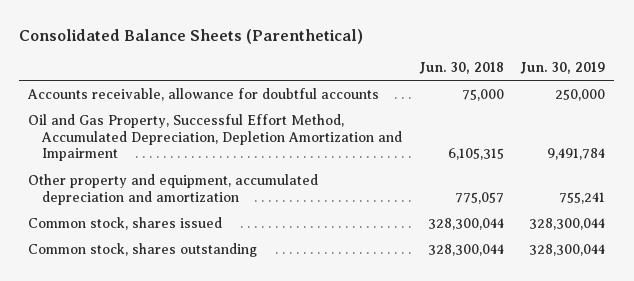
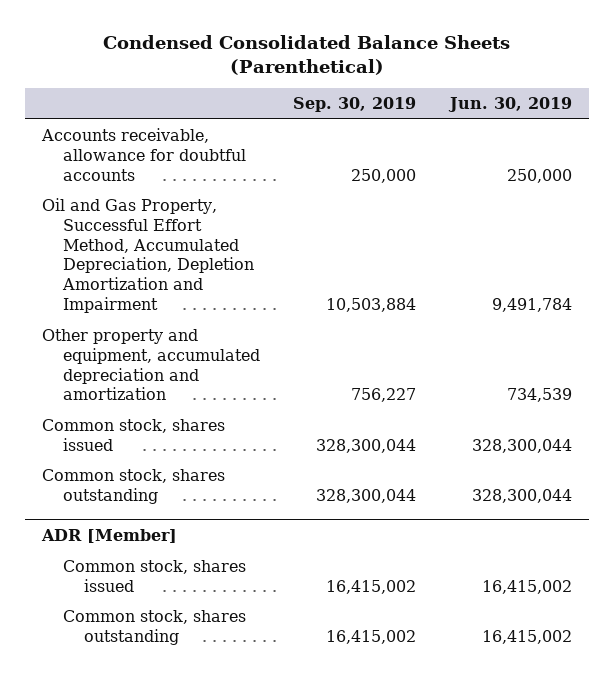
[19,28,364,44] Consolidated Balance Sheets (Parenthetical) -> [102,34,510,75] Condensed Consolidated Balance Sheets (Parenthetical)
[418,62,504,75] Jun. 30, 2018 -> none
none -> [293,97,417,113] Sep. 30, 2019
[559,191,606,204] 755,241 -> [506,388,572,403] 734,539
none -> [40,528,177,543] ADR [Member]
none -> [63,559,247,592] Common stock, shares issued
none -> [63,609,247,645] Common stock, shares outstanding

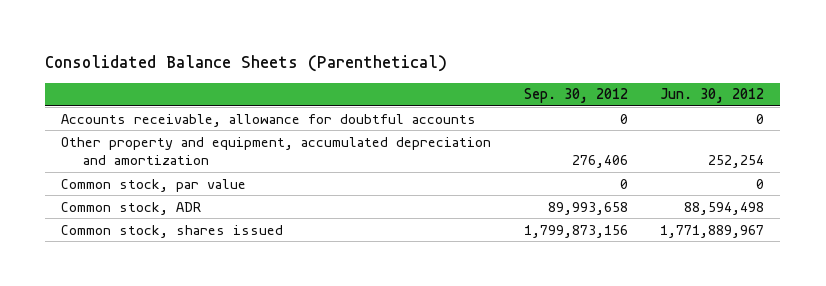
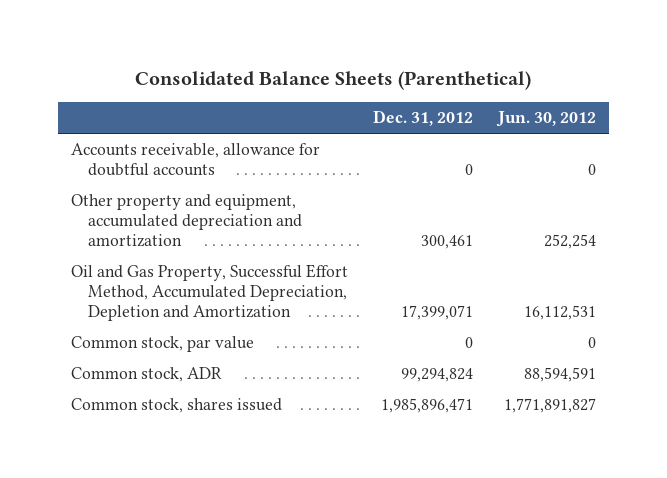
[523,88,628,104] Sep. 30, 2012 -> none
none -> [372,110,473,127] Dec. 31, 2012
none -> [70,264,348,322] Oil and Gas Property, Successful Effort Method, Accumulated Depreciation, Depletion and Amortization
[684,201,765,215] 88,594,498 -> [524,367,597,383] 88,594,591
[660,224,765,238] 1,771,889,967 -> [504,398,597,414] 1,771,891,827

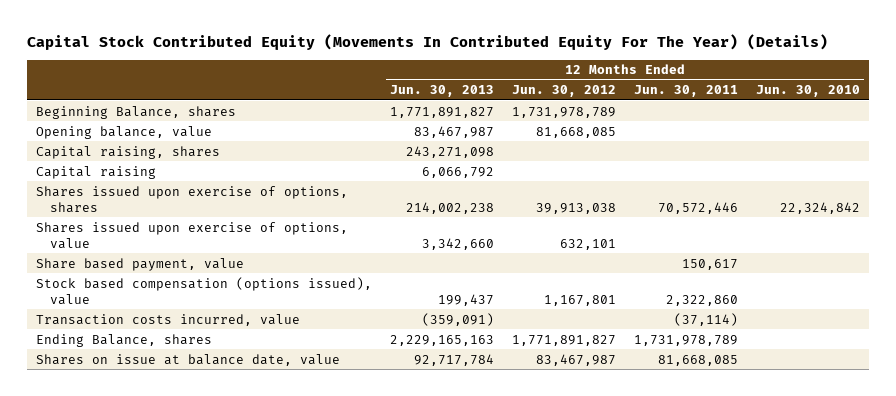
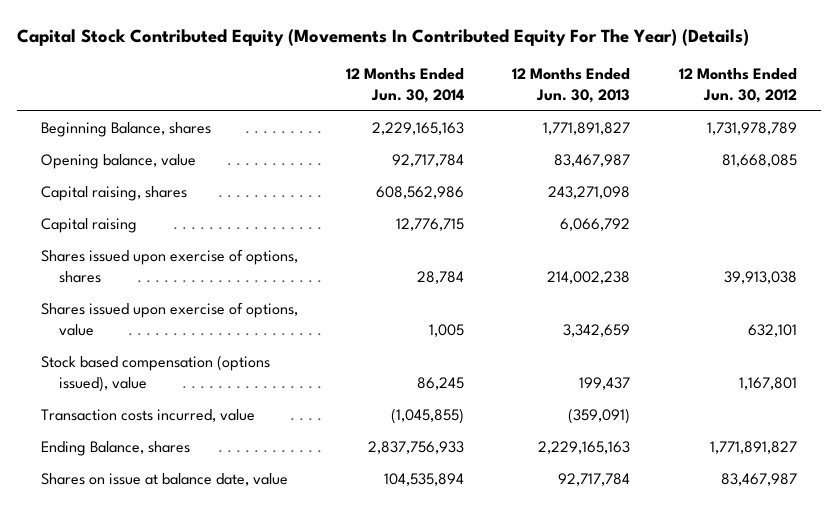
[633,85,738,98] Jun. 30, 2011 -> none
[755,85,860,98] Jun. 30, 2010 -> none
none -> [346,68,465,103] 12 Months Ended Jun. 30, 2014
[36,257,245,271] Share based payment, value -> none
[422,237,495,250] 3,342,660 -> [563,323,631,337] 3,342,659

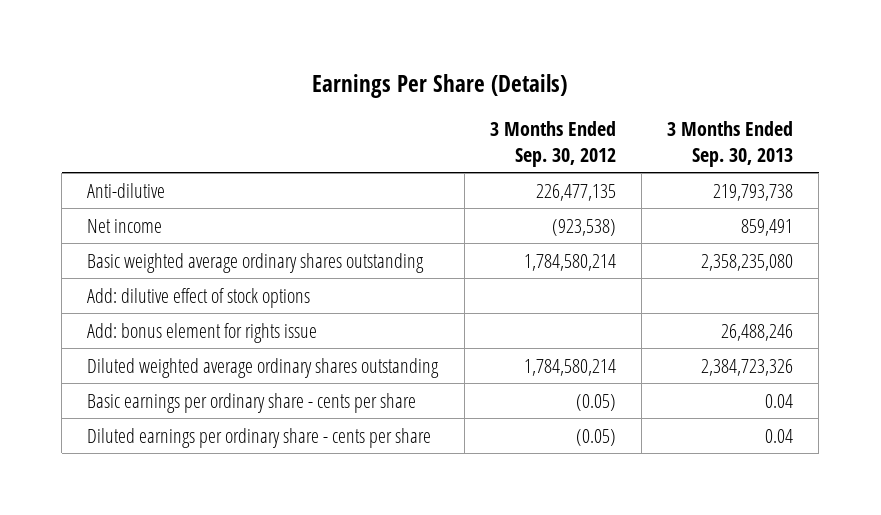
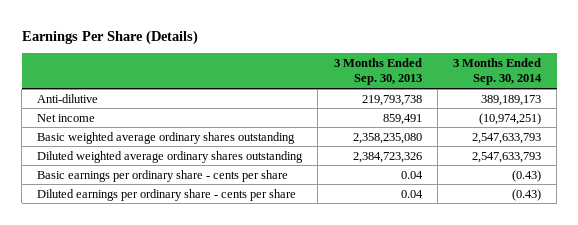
[489,121,616,167] 3 Months Ended Sep. 30, 2012 -> none
none -> [452,58,542,86] 3 Months Ended Sep. 30, 2014
[87,287,311,308] Add: dilutive effect of stock options -> none
[87,322,318,343] Add: bonus element for rights issue -> none

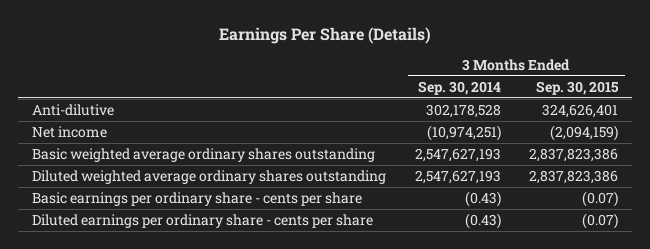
[333,58,422,86] 3 Months Ended Sep. 30, 2013 -> none
none -> [536,80,620,95] Sep. 30, 2015
[480,94,541,106] 389,189,173 -> [425,104,501,119] 302,178,528
[471,132,541,144] 2,547,633,793 -> [414,148,501,163] 2,547,627,193
[471,151,541,163] 2,547,633,793 -> [414,170,501,185] 2,547,627,193

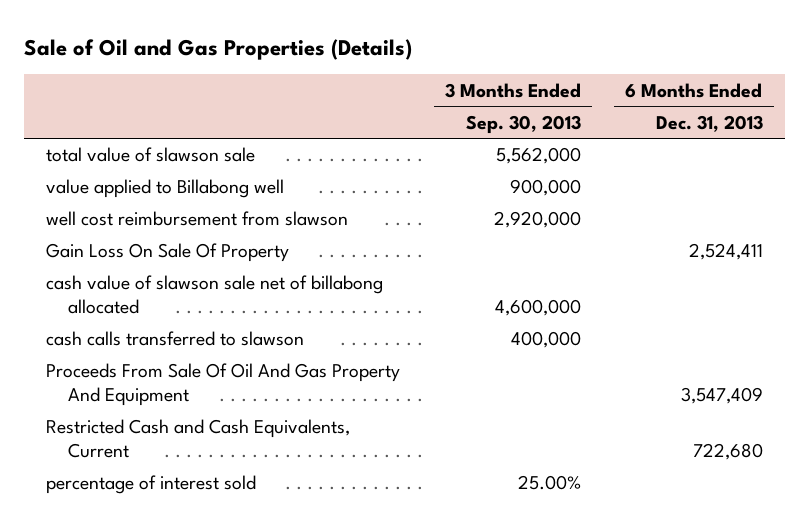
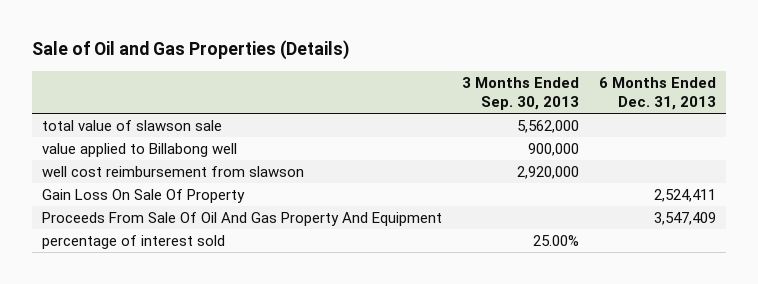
[46,275,384,315] cash value of slawson sale net of billabong allocated -> none
[46,331,305,347] cash calls transferred to slawson -> none
[46,419,351,459] Restricted Cash and Cash Equivalents, Current -> none

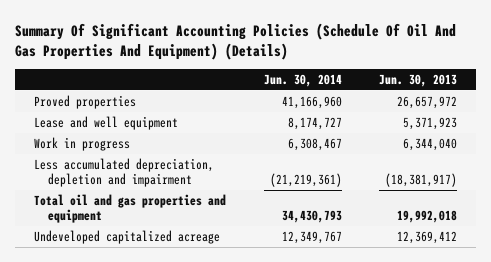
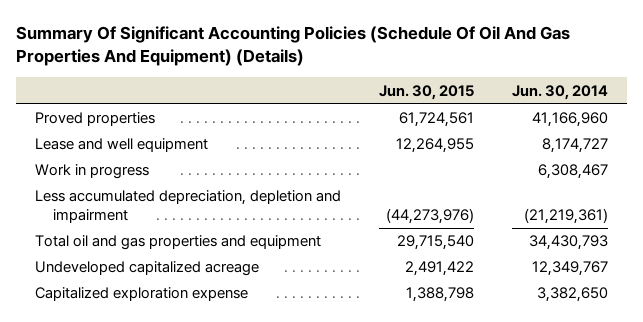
[378,73,457,87] Jun. 30, 2013 -> none
none -> [379,84,475,100] Jun. 30, 2015
none -> [35,287,249,302] Capitalized exploration expense

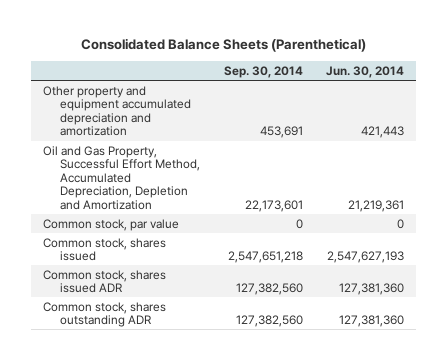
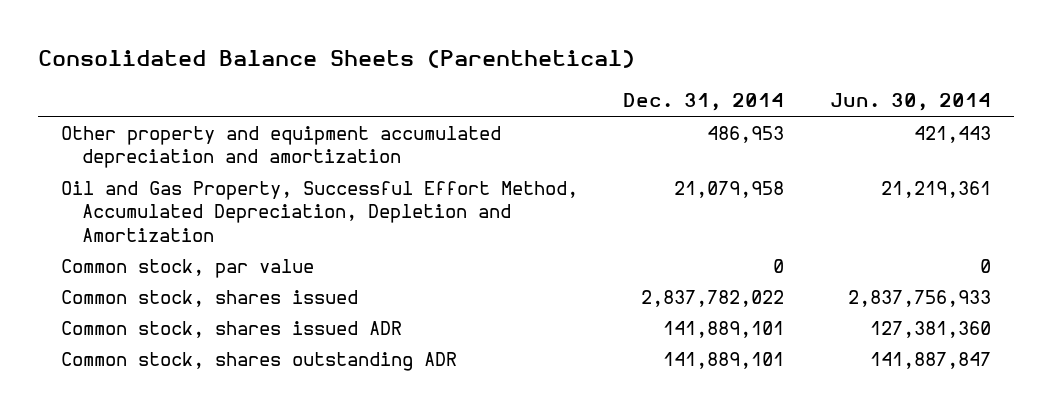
[223,65,303,78] Sep. 30, 2014 -> none
none -> [623,93,785,112] Dec. 31, 2014
[327,251,405,264] 2,547,627,193 -> [847,289,991,307] 2,837,756,933
[339,315,405,328] 127,381,360 -> [869,351,991,369] 141,887,847

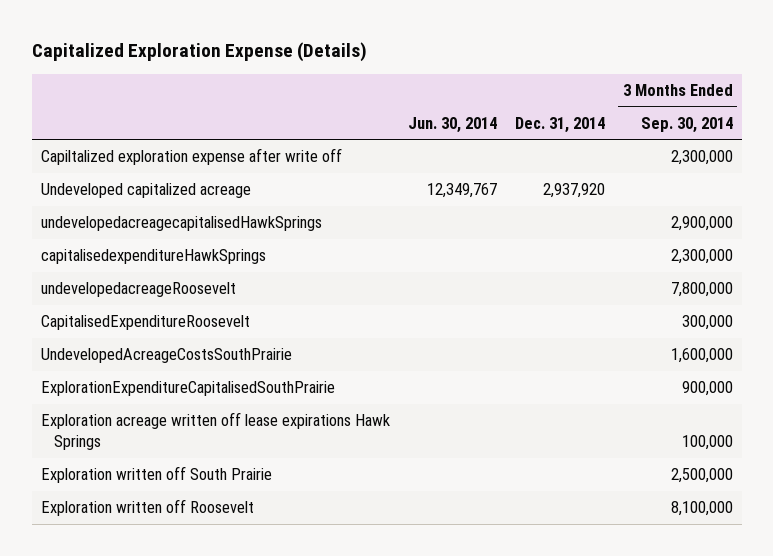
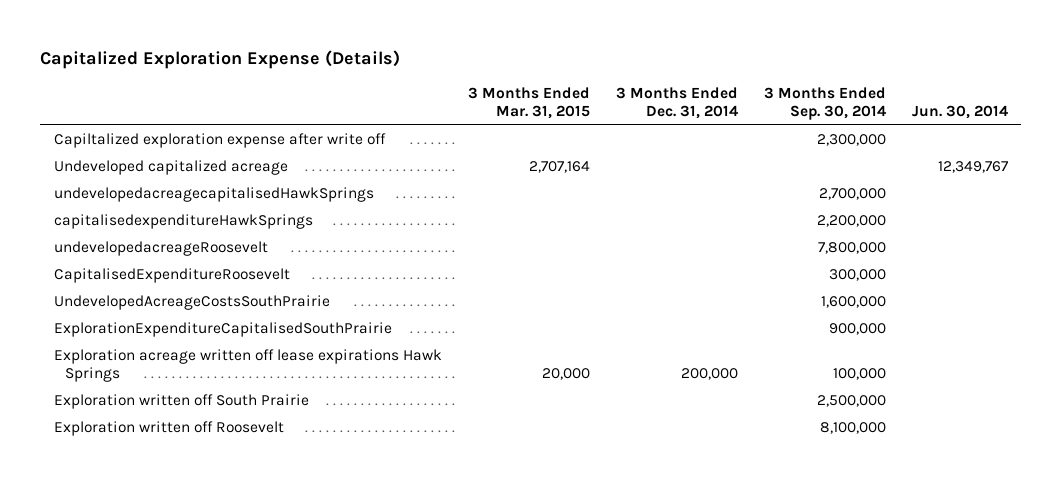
[514,116,605,133] Dec. 31, 2014 -> none
none -> [467,87,590,120] 3 Months Ended Mar. 31, 2015
none -> [615,87,738,120] 3 Months Ended Dec. 31, 2014
[670,216,733,232] 2,900,000 -> [819,188,887,201] 2,700,000
[670,249,733,265] 2,300,000 -> [817,215,887,228] 2,200,000

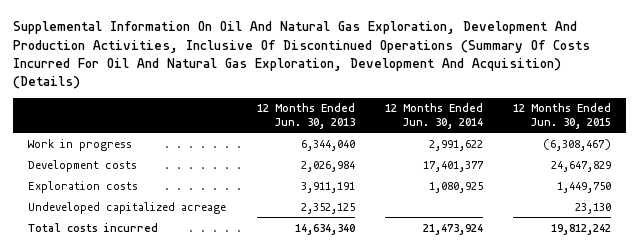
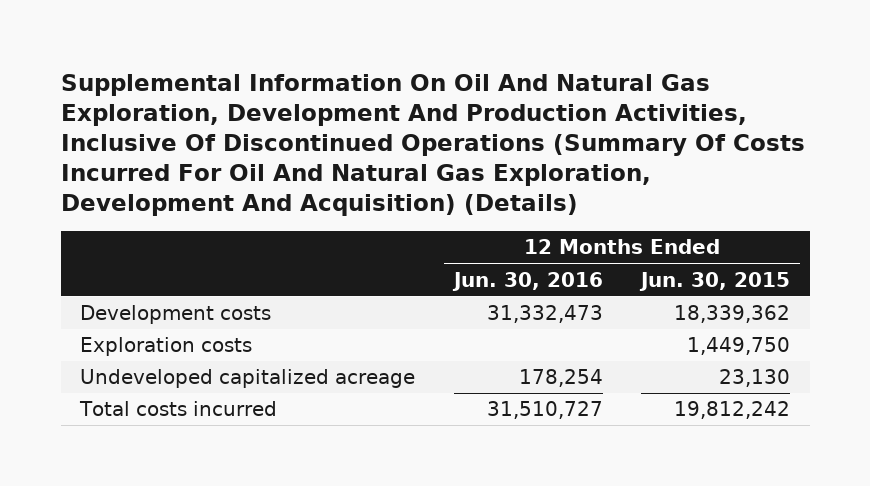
[256,103,355,129] 12 Months Ended Jun. 30, 2013 -> none
[384,103,483,129] 12 Months Ended Jun. 30, 2014 -> none
none -> [451,271,603,291] Jun. 30, 2016
[28,138,133,151] Work in progress -> none
[551,160,612,172] 24,647,829 -> [674,305,791,324] 18,339,362

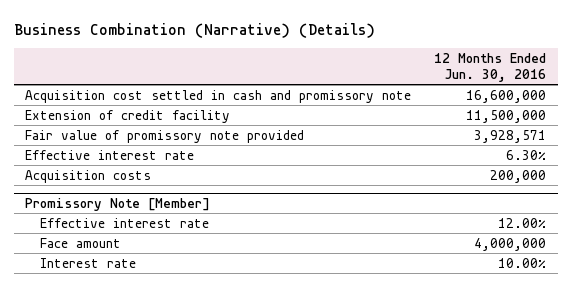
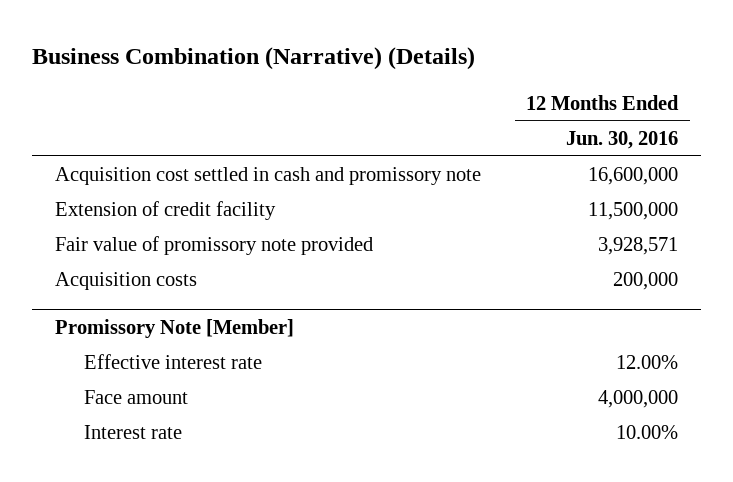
[25,149,195,160] Effective interest rate -> none

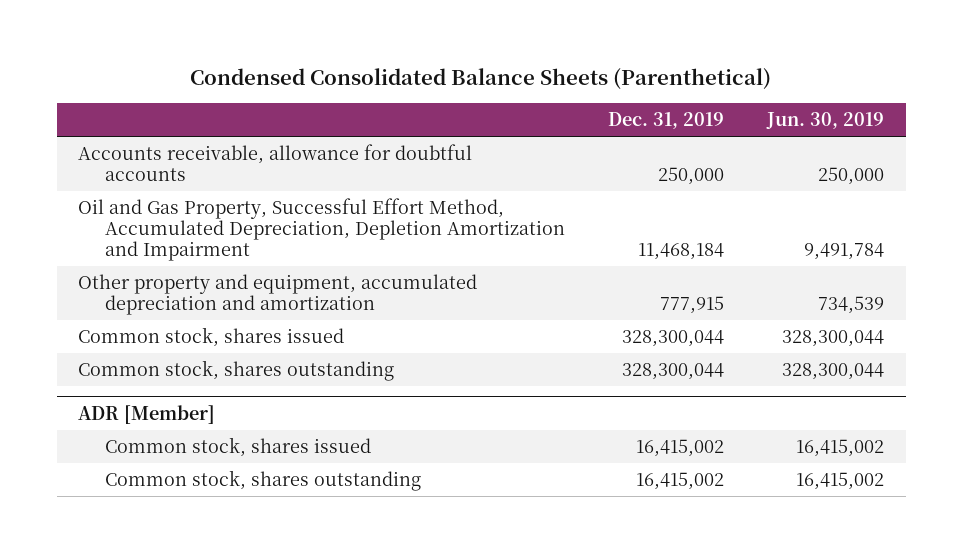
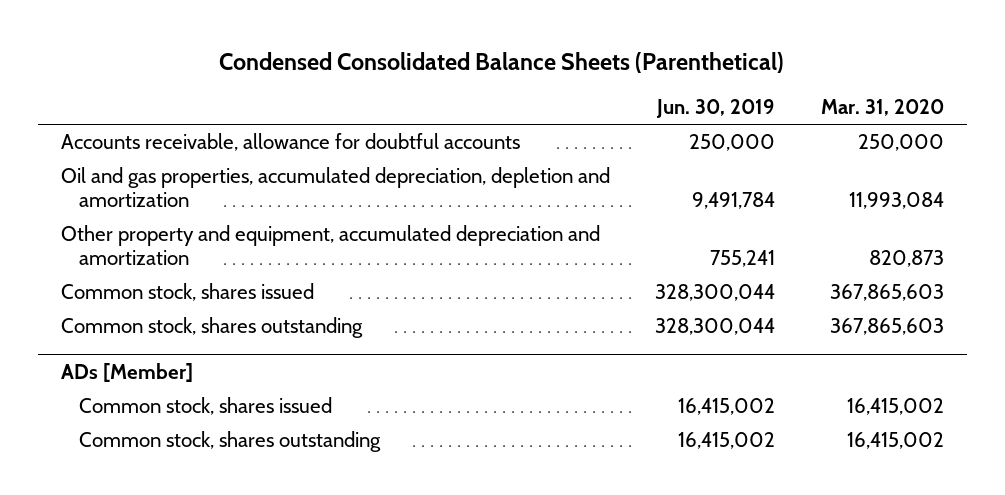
[608,111,725,129] Dec. 31, 2019 -> none
none -> [820,99,944,117] Mar. 31, 2020
[78,198,566,261] Oil and Gas Property, Successful Effort Method, Accumulated Depreciation, Depletion Amortization and Impairment -> [60,167,610,208] Oil and gas properties, accumulated depreciation, depletion and amortization
[818,295,885,314] 734,539 -> [710,250,776,268] 755,241
[78,404,216,424] ADR [Member] -> [60,363,193,383] ADs [Member]

